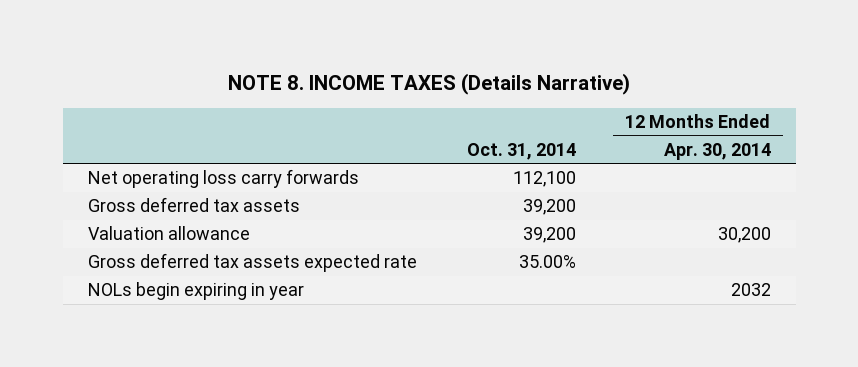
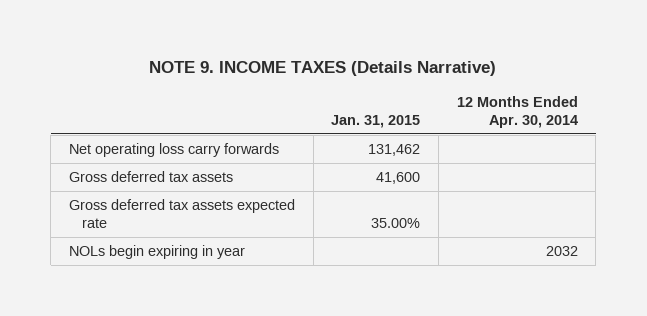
[228,73,631,96] NOTE 8. INCOME TAXES (Details Narrative) -> [149,61,497,77] NOTE 9. INCOME TAXES (Details Narrative)
[466,142,576,160] Oct. 31, 2014 -> none
none -> [331,115,421,129] Jan. 31, 2015
[87,226,250,241] Valuation allowance -> none

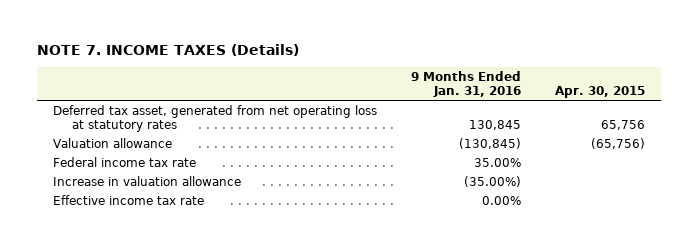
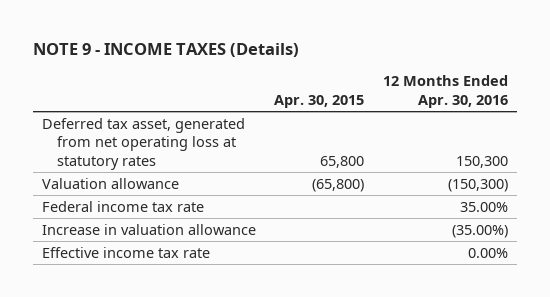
[36,44,299,57] NOTE 7. INCOME TAXES (Details) -> [32,43,299,58] NOTE 9 - INCOME TAXES (Details)
[410,71,521,98] 9 Months Ended Jan. 31, 2016 -> none
none -> [382,75,508,108] 12 Months Ended Apr. 30, 2016
[600,120,645,131] 65,756 -> [320,155,365,168] 65,800
[590,137,645,149] (65,756) -> [312,178,365,192] (65,800)

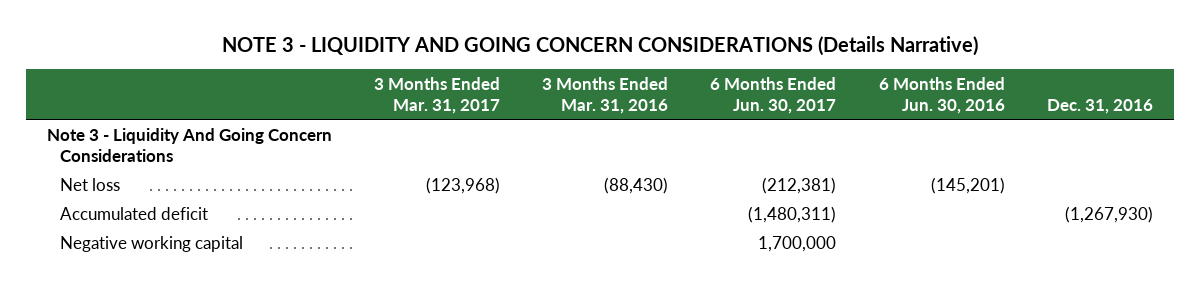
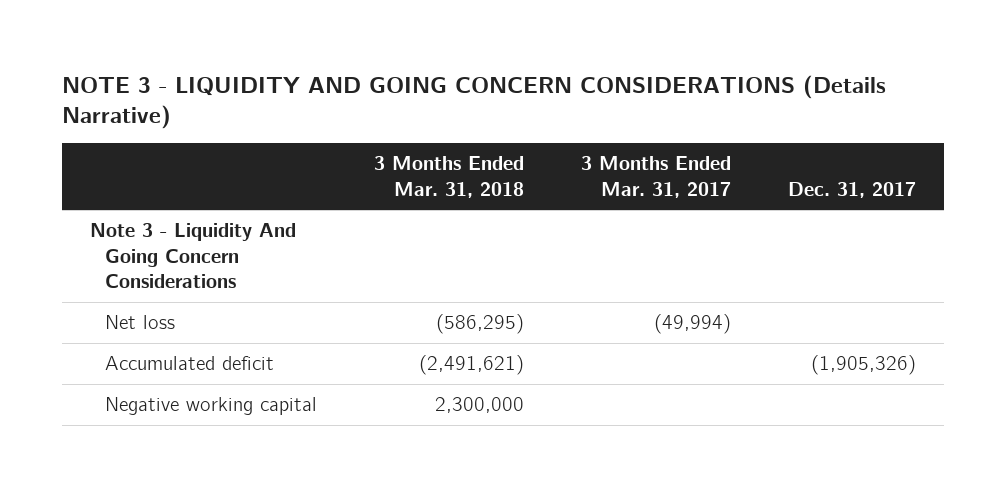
[542,76,669,114] 3 Months Ended Mar. 31, 2016 -> none
[710,76,837,114] 6 Months Ended Jun. 30, 2017 -> none
[878,76,1005,114] 6 Months Ended Jun. 30, 2016 -> none
[1046,98,1153,114] Dec. 31, 2016 -> none
none -> [373,156,524,198] 3 Months Ended Mar. 31, 2018
none -> [787,181,916,198] Dec. 31, 2017
[426,176,501,194] (123,968) -> [653,314,731,335] (49,994)

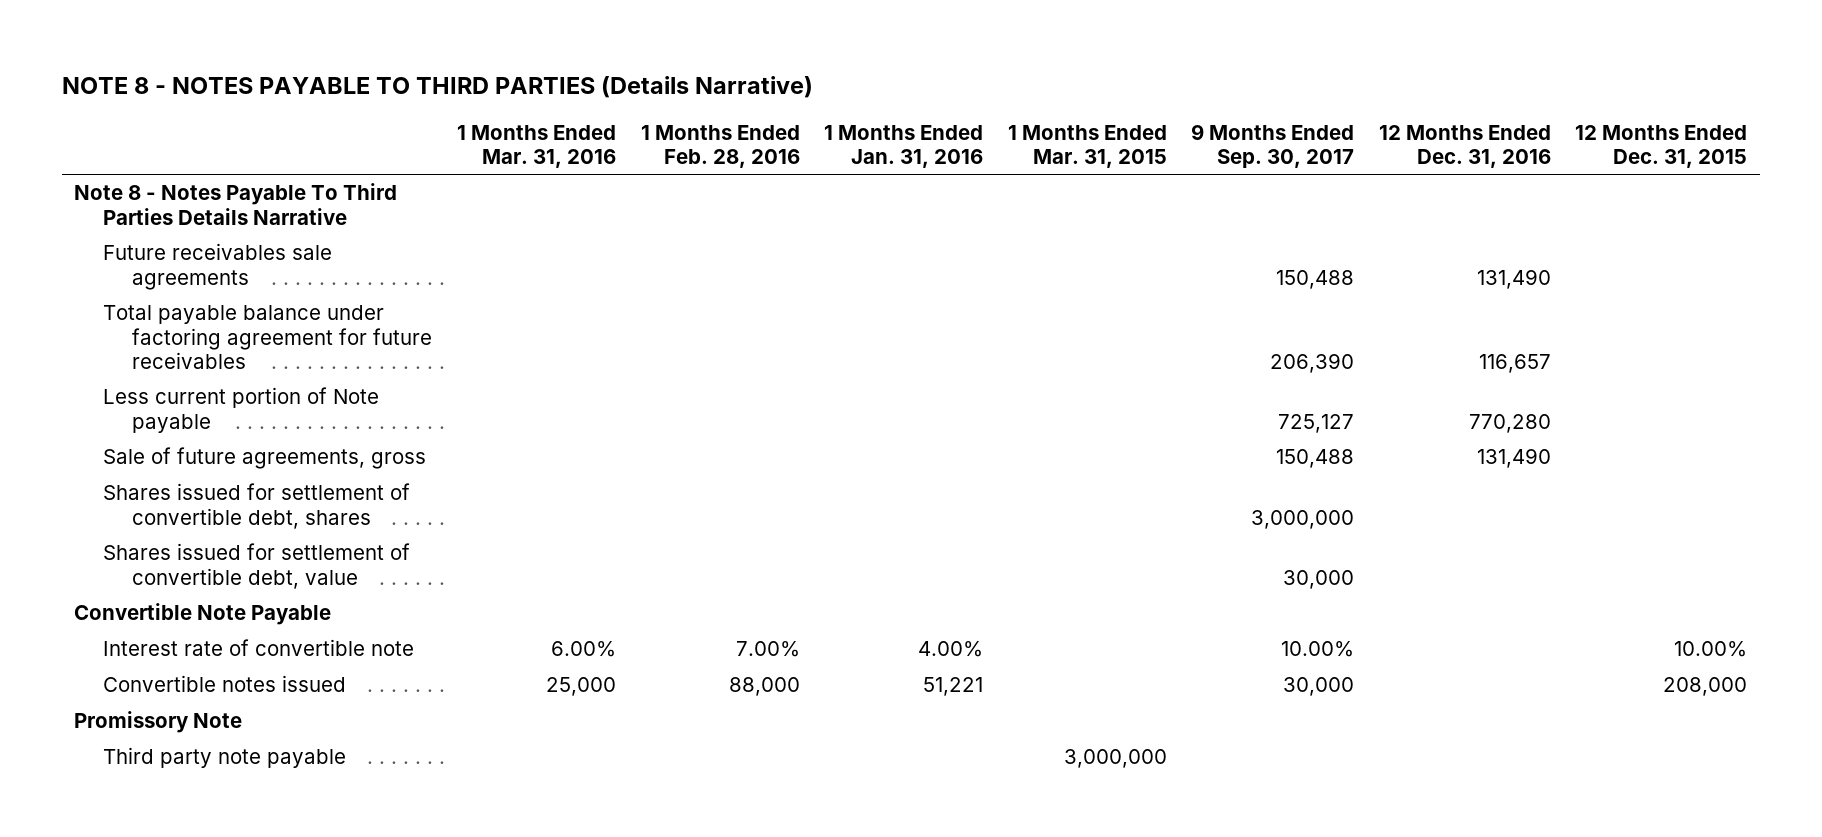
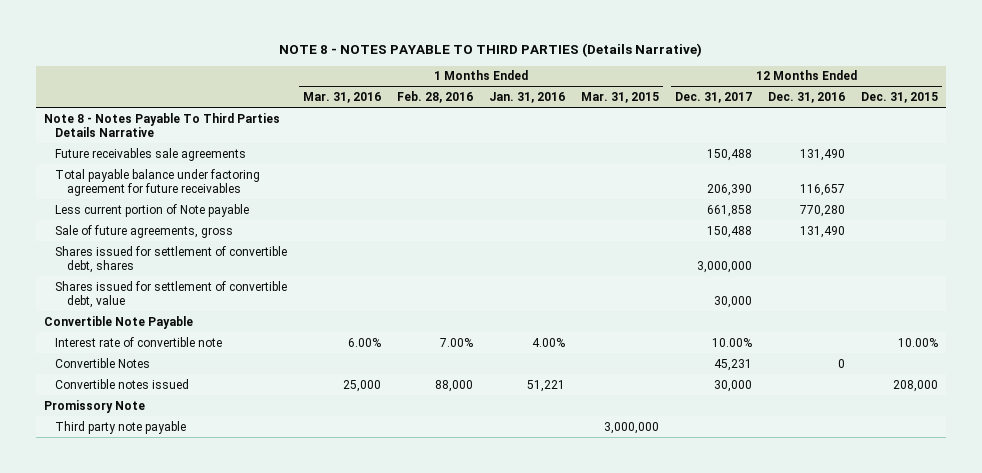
[1191,123,1355,169] 9 Months Ended Sep. 30, 2017 -> none
none -> [675,91,753,103] Dec. 31, 2017
none -> [55,357,151,368] Convertible Notes

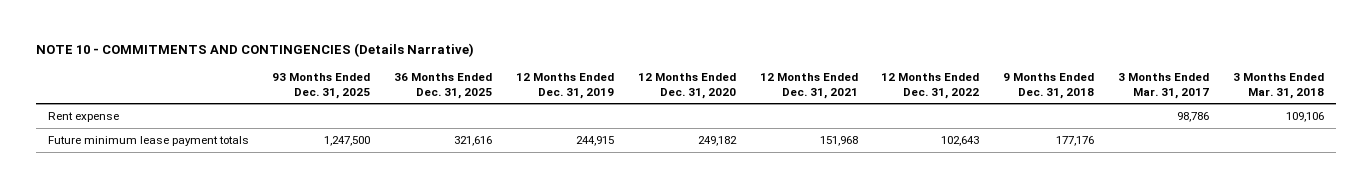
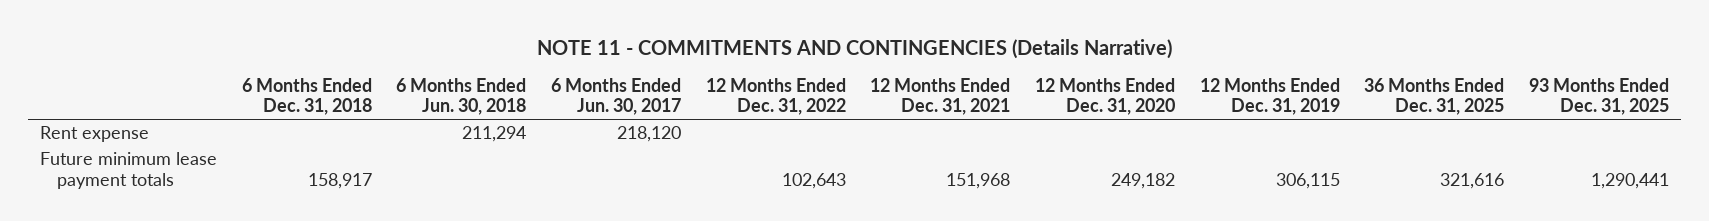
[35,42,474,57] NOTE 10 - COMMITMENTS AND CONTINGENCIES (Details Narrative) -> [536,38,1172,59] NOTE 11 - COMMITMENTS AND CONTINGENCIES (Details Narrative)
[1003,72,1095,99] 9 Months Ended Dec. 31, 2018 -> none
[1118,72,1210,99] 3 Months Ended Mar. 31, 2017 -> none
[1232,72,1324,99] 3 Months Ended Mar. 31, 2018 -> none
none -> [241,77,372,116] 6 Months Ended Dec. 31, 2018
none -> [396,77,527,116] 6 Months Ended Jun. 30, 2018
none -> [551,77,682,116] 6 Months Ended Jun. 30, 2017
[324,135,371,146] 1,247,500 -> [1590,173,1669,190] 1,290,441
[576,135,615,146] 244,915 -> [1275,173,1340,190] 306,115

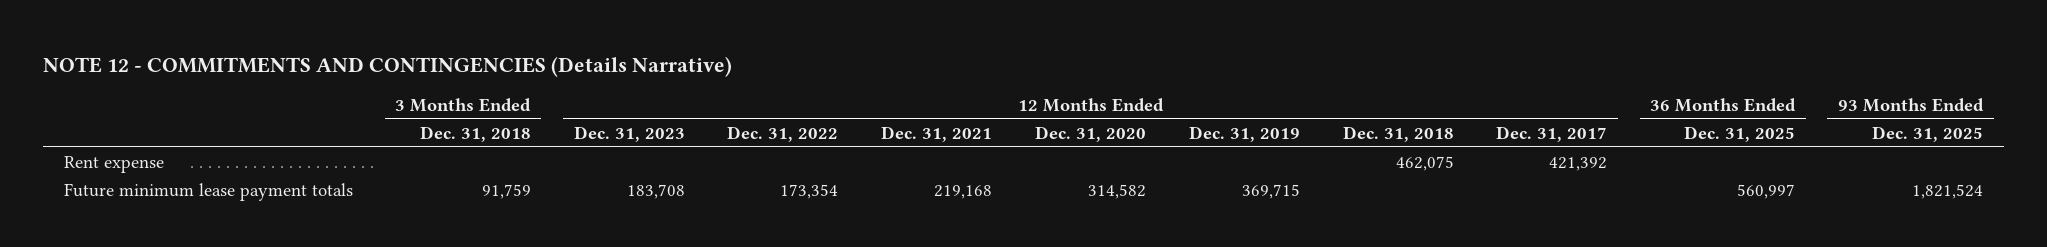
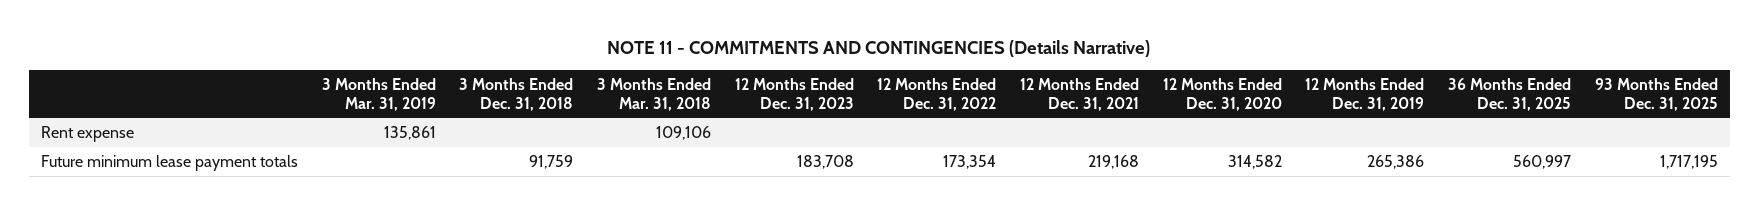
[42,55,732,77] NOTE 12 - COMMITMENTS AND CONTINGENCIES (Details Narrative) -> [607,39,1151,57] NOTE 11 - COMMITMENTS AND CONTINGENCIES (Details Narrative)
[1342,125,1454,142] Dec. 31, 2018 -> none
[1496,125,1608,142] Dec. 31, 2017 -> none
none -> [321,77,436,111] 3 Months Ended Mar. 31, 2019
none -> [596,77,711,111] 3 Months Ended Mar. 31, 2018
[1241,184,1300,200] 369,715 -> [1367,154,1425,169] 265,386
[1912,184,1984,200] 1,821,524 -> [1659,154,1718,169] 1,717,195

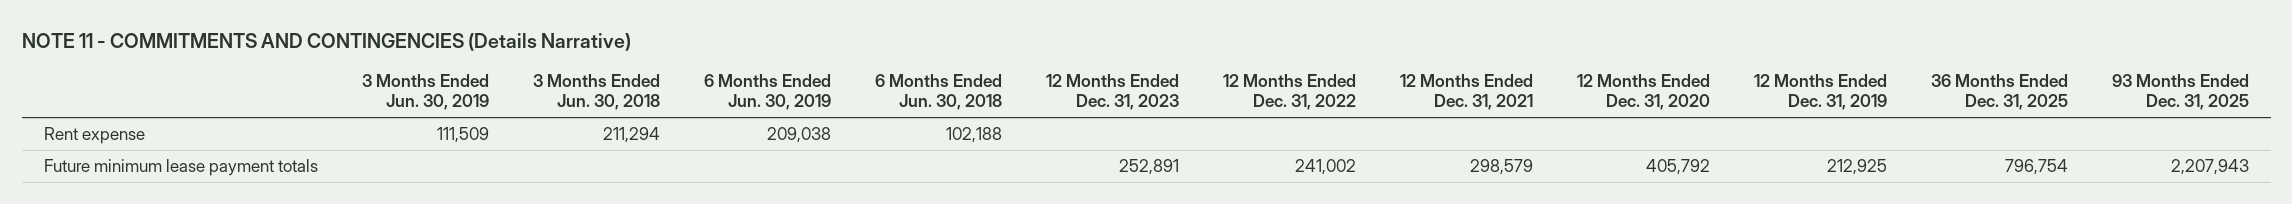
[321,77,436,111] 3 Months Ended Mar. 31, 2019 -> none
[459,77,574,111] 3 Months Ended Dec. 31, 2018 -> none
[596,77,711,111] 3 Months Ended Mar. 31, 2018 -> none
none -> [361,74,489,111] 3 Months Ended Jun. 30, 2019
none -> [532,74,660,111] 3 Months Ended Jun. 30, 2018
none -> [703,74,831,111] 6 Months Ended Jun. 30, 2019
none -> [874,74,1002,111] 6 Months Ended Jun. 30, 2018
[796,154,854,169] 183,708 -> [1118,159,1179,176] 252,891
[943,154,997,169] 173,354 -> [1294,159,1356,176] 241,002
[1087,154,1139,169] 219,168 -> [1469,159,1533,176] 298,579
[1227,154,1282,169] 314,582 -> [1645,159,1710,176] 405,792
[1367,154,1425,169] 265,386 -> [1826,159,1887,176] 212,925
[1513,154,1572,169] 560,997 -> [2004,159,2068,176] 796,754
[1659,154,1718,169] 1,717,195 -> [2170,159,2249,176] 2,207,943

